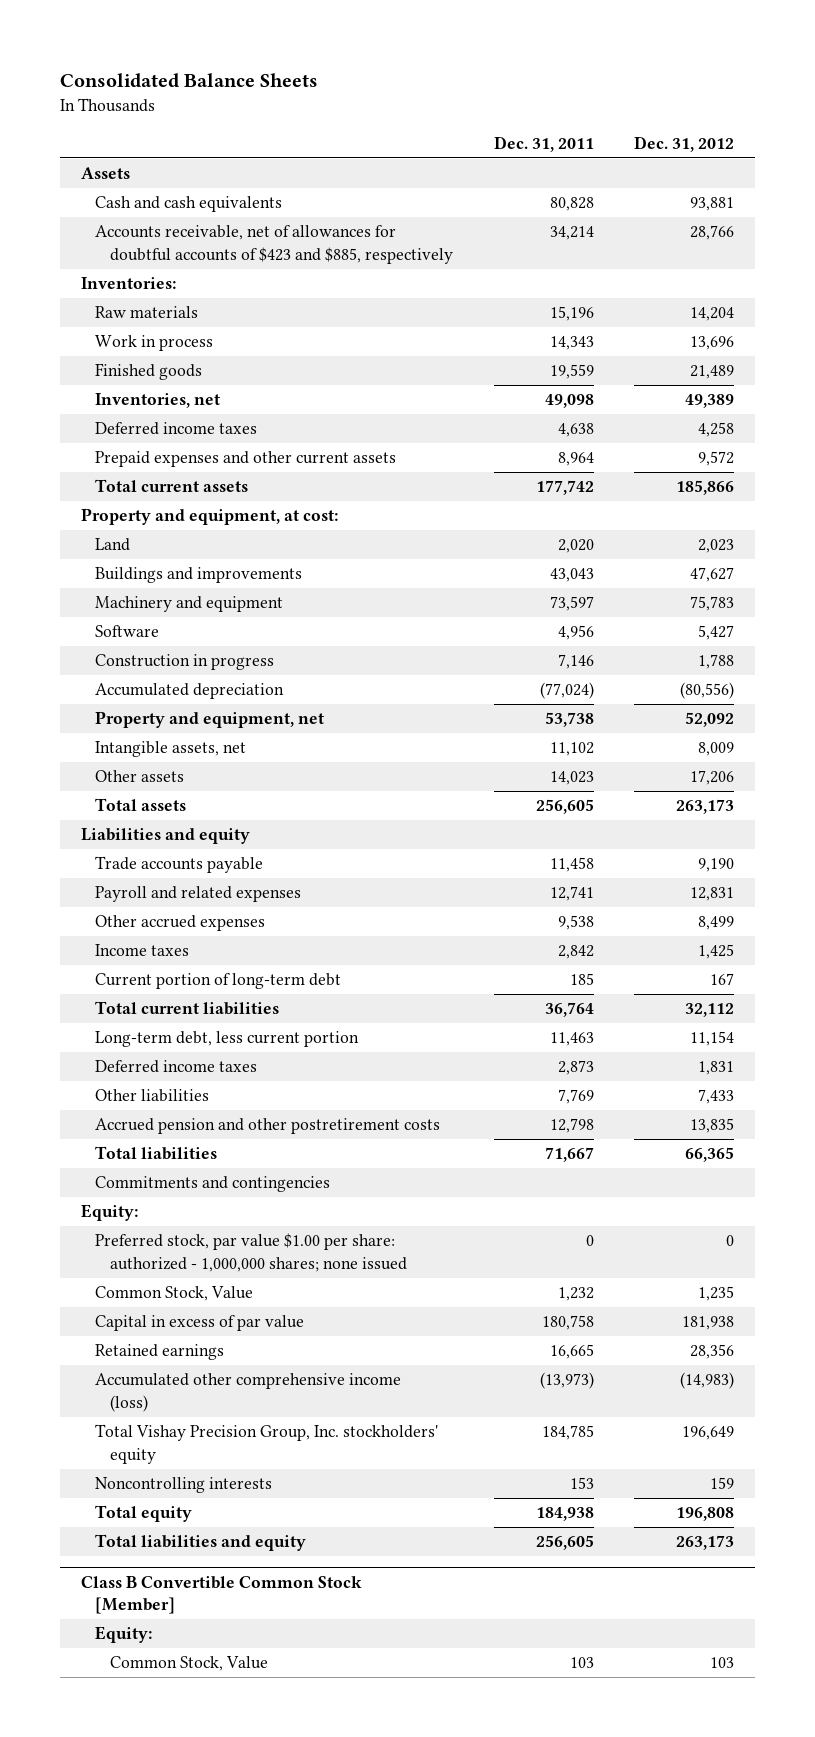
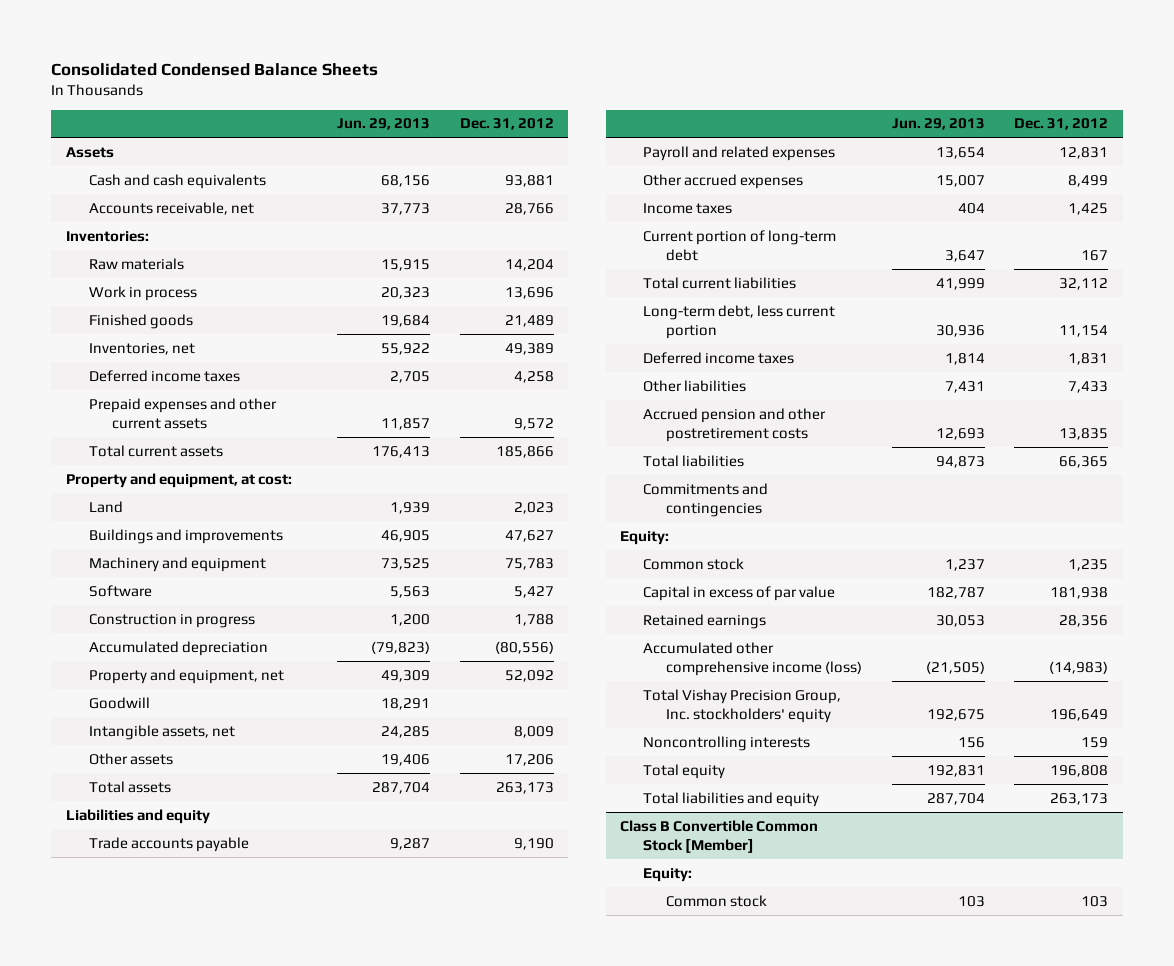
[60,73,319,89] Consolidated Balance Sheets -> [51,62,379,76] Consolidated Condensed Balance Sheets
[493,135,594,152] Dec. 31, 2011 -> none
none -> [337,118,431,131] Jun. 29, 2013
[95,225,453,264] Accounts receivable, net of allowances for doubtful accounts of $423 and $885, respectively -> [89,201,255,215] Accounts receivable, net
none -> [89,696,151,709] Goodwill
[95,1233,407,1272] Preferred stock, par value $1.00 per share: authorized - 1,000,000 shares; none issued -> none
[95,1286,254,1302] Common Stock, Value -> [643,557,745,570] Common stock
[109,1656,268,1672] Common Stock, Value -> [666,894,768,907] Common stock

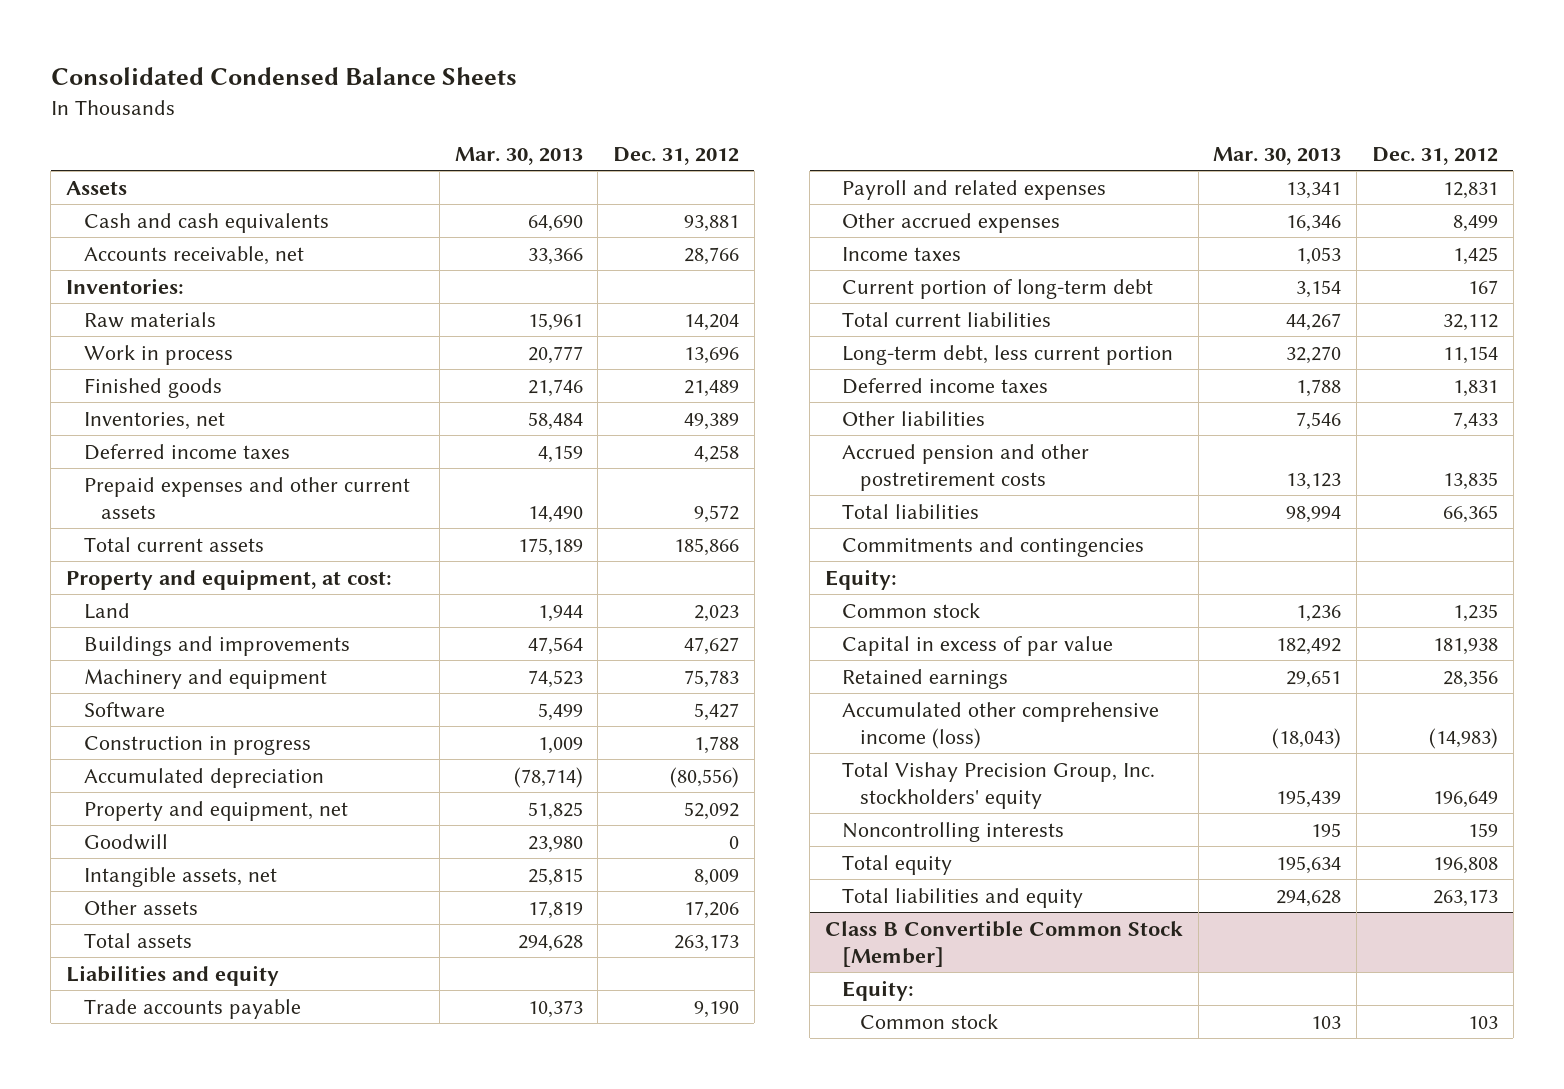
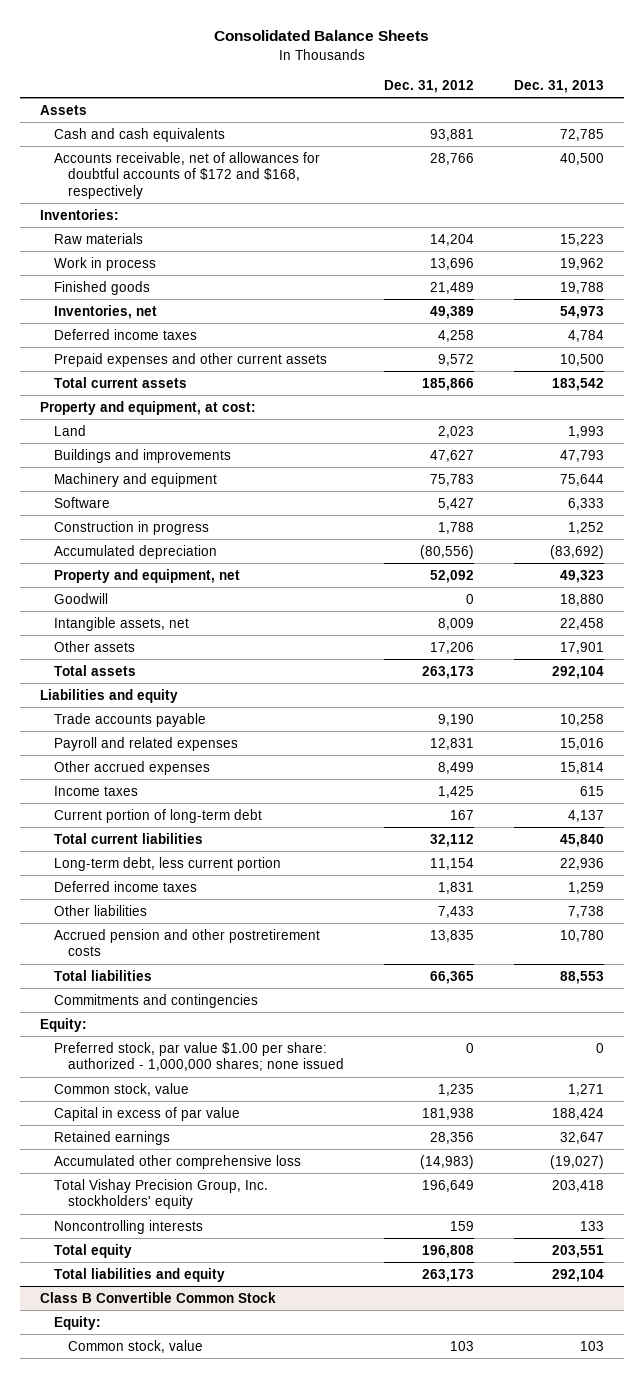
[50,67,517,86] Consolidated Condensed Balance Sheets -> [214,30,430,42] Consolidated Balance Sheets
[454,146,583,165] Mar. 30, 2013 -> none
none -> [513,80,604,94] Dec. 31, 2013
[83,245,304,265] Accounts receivable, net -> [53,151,320,200] Accounts receivable, net of allowances for doubtful accounts of $172 and $168, respectively
none -> [53,1041,344,1072] Preferred stock, par value $1.00 per share: authorized - 1,000,000 shares; none issued
[842,602,981,618] Common stock -> [53,1082,189,1096] Common stock, value
[842,701,1160,749] Accumulated other comprehensive income (loss) -> [53,1154,301,1169] Accumulated other comprehensive loss
[824,919,1183,967] Class B Convertible Common Stock [Member] -> [40,1291,277,1303] Class B Convertible Common Stock
[859,1013,998,1029] Common stock -> [67,1339,203,1353] Common stock, value

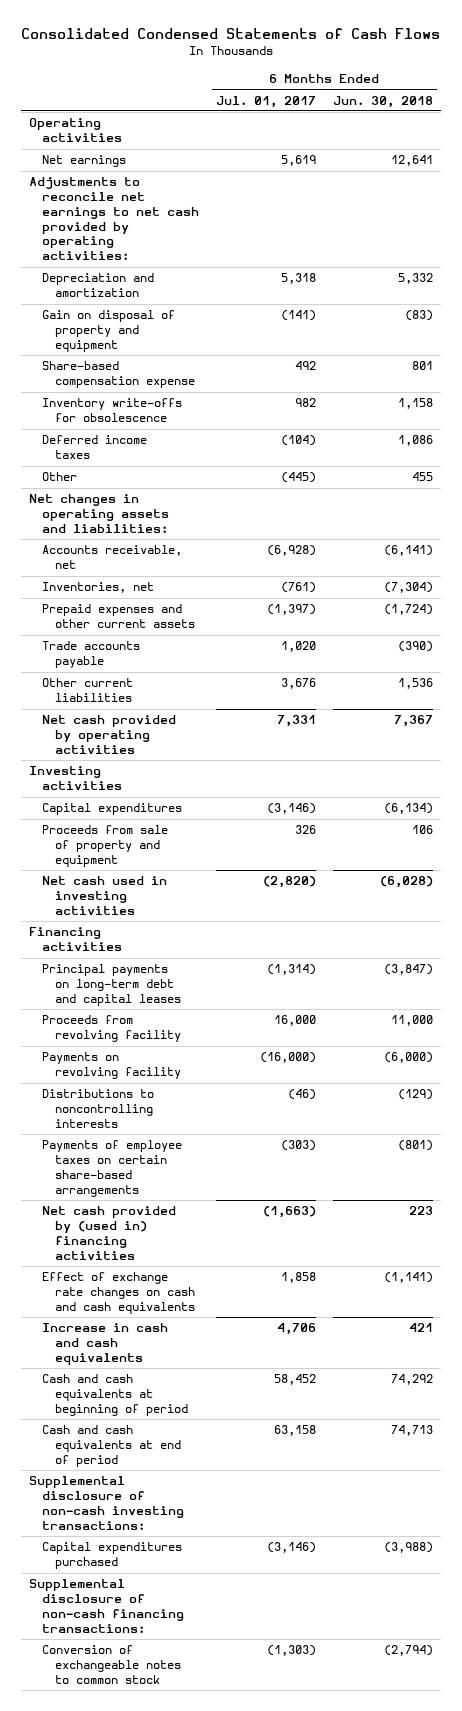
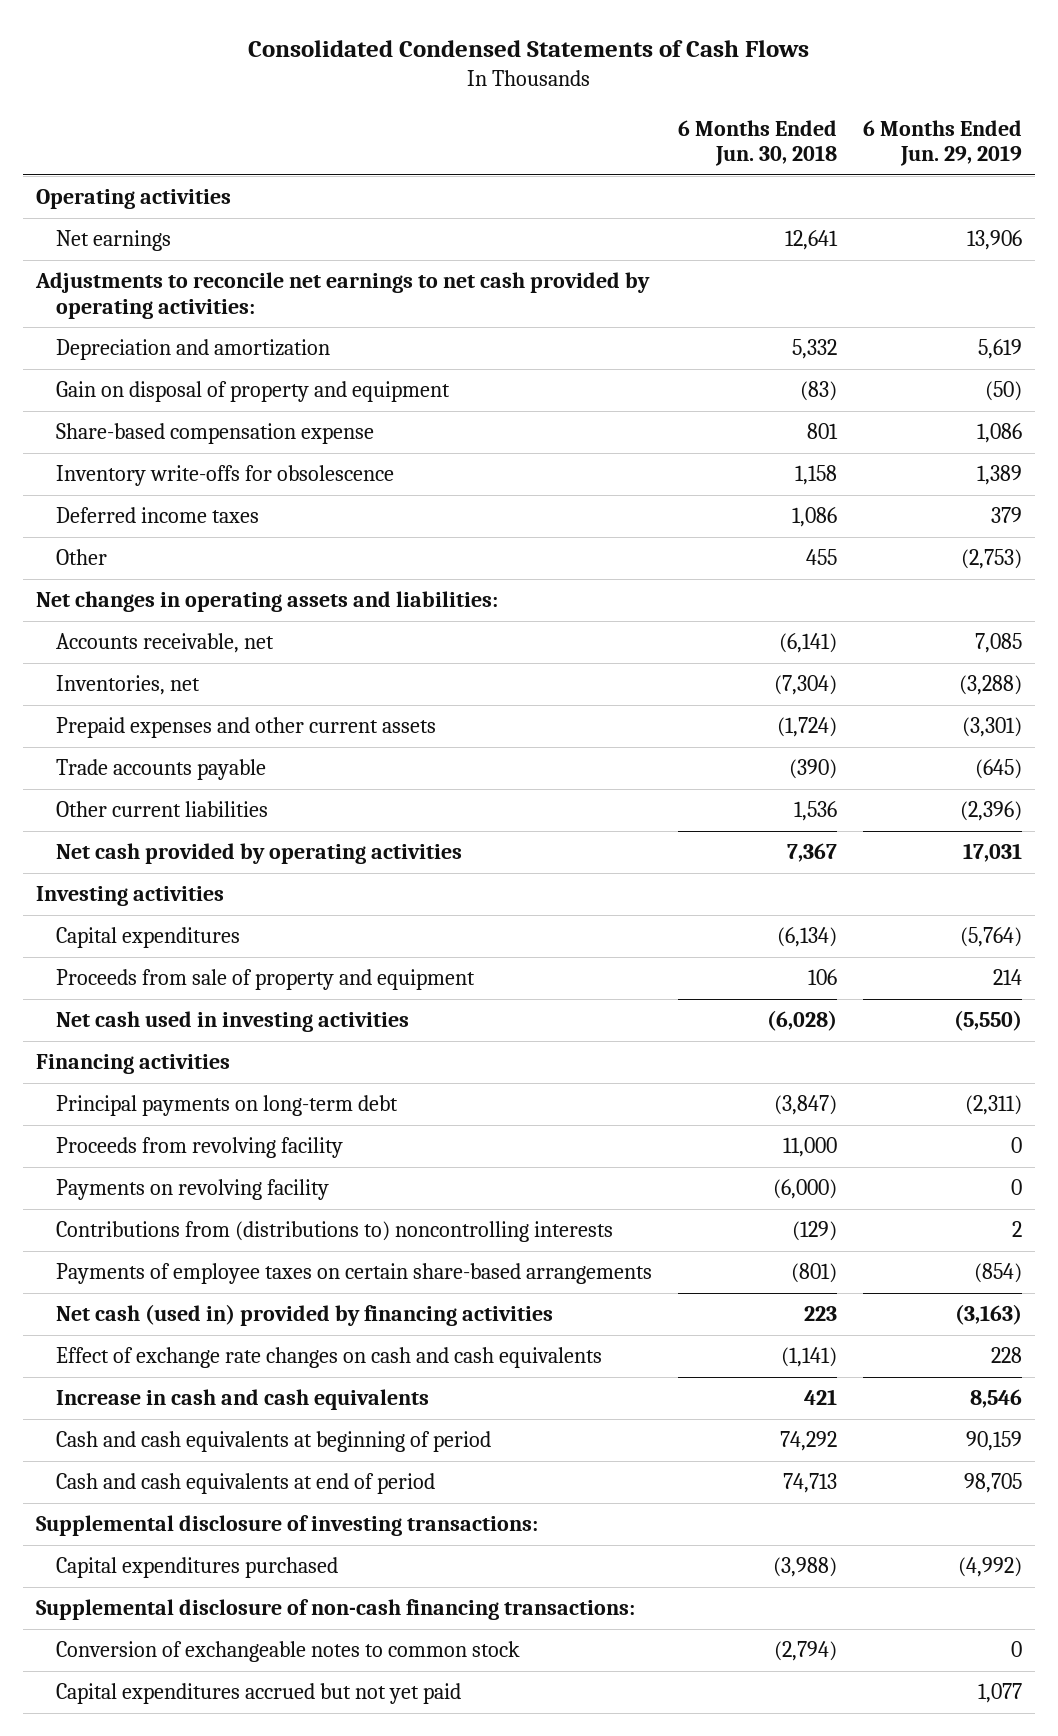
[215,95,316,108] Jul. 01, 2017 -> none
none -> [863,119,1023,167] 6 Months Ended Jun. 29, 2019
[42,964,182,1006] Principal payments on long-term debt and capital leases -> [56,1095,399,1117] Principal payments on long-term debt
[42,1089,155,1128] Distributions to noncontrolling interests -> [56,1221,614,1243] Contributions from (distributions to) noncontrolling interests
[42,1206,177,1260] Net cash provided by (used in) financing activities -> [56,1304,554,1327] Net cash (used in) provided by financing activities
[29,1476,185,1530] Supplemental disclosure of non-cash investing transactions: -> [36,1515,539,1537] Supplemental disclosure of investing transactions:
none -> [56,1683,462,1705] Capital expenditures accrued but not yet paid

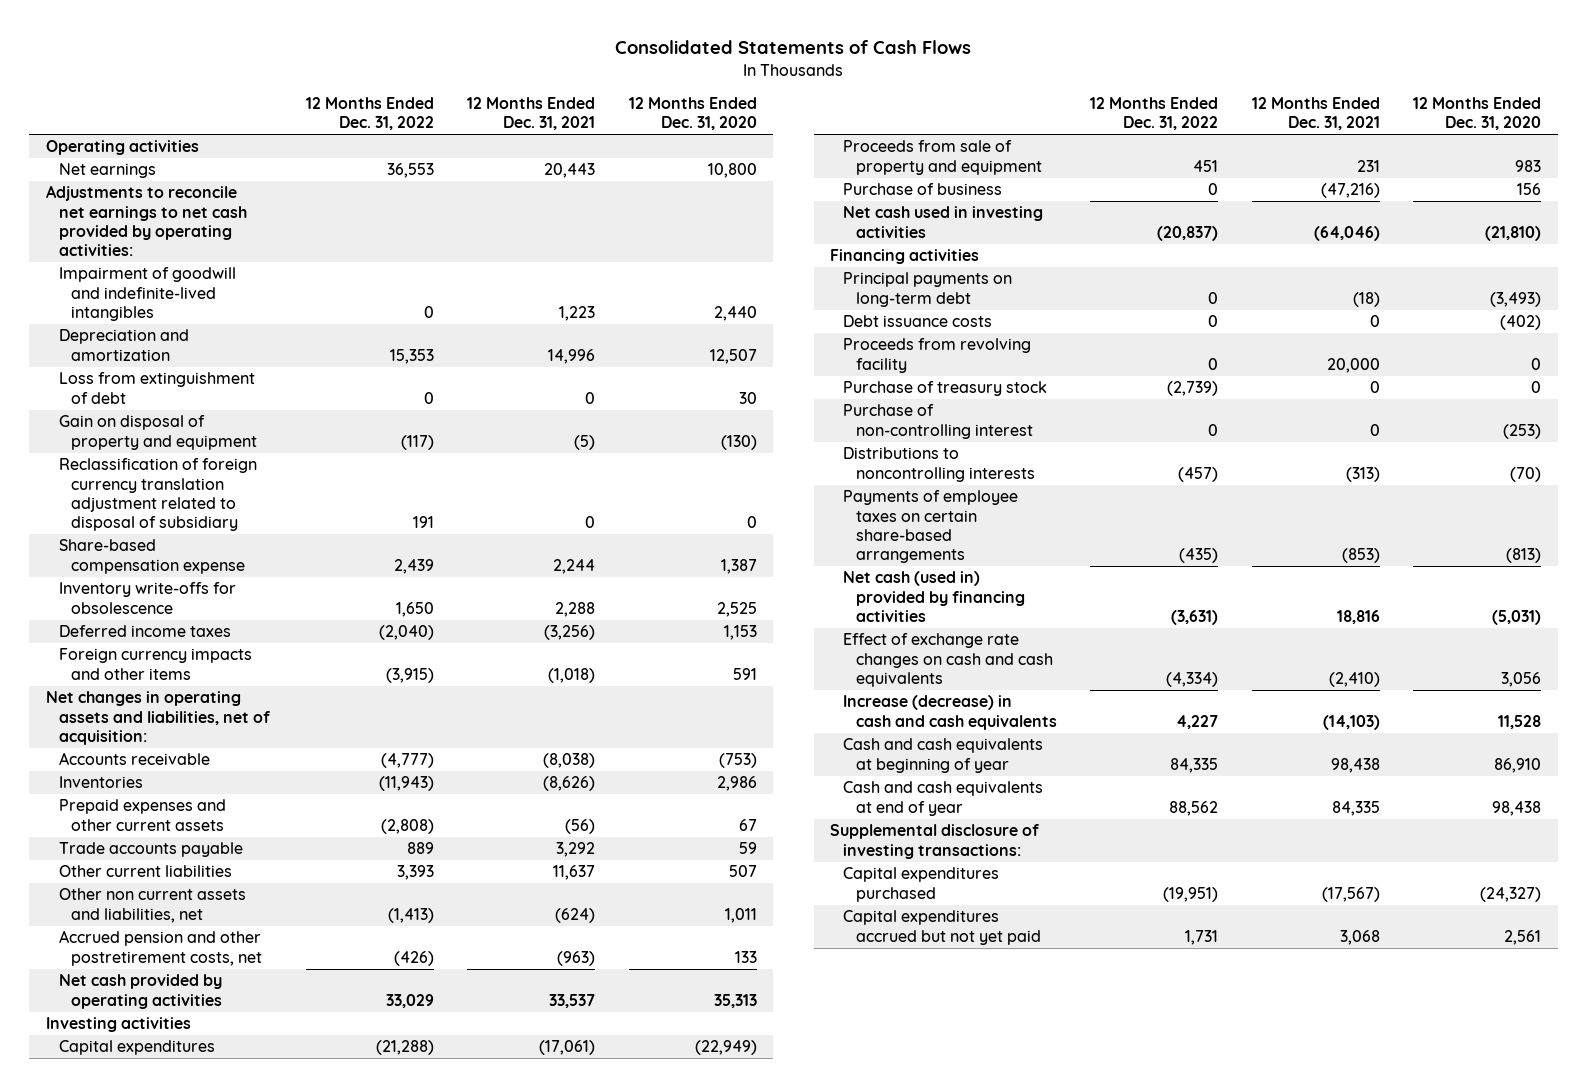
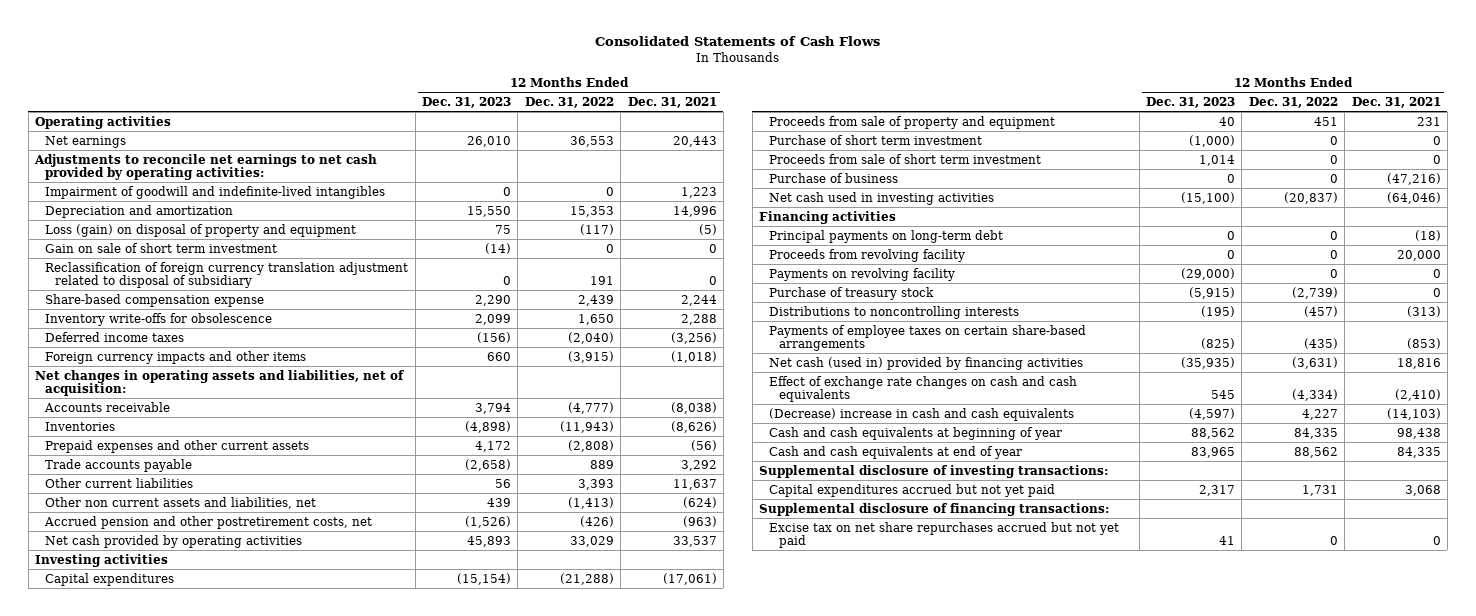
[628,97,757,131] 12 Months Ended Dec. 31, 2020 -> none
none -> [421,96,511,108] Dec. 31, 2023
[58,372,255,404] Loss from extinguishment of debt -> none
[58,415,258,450] Gain on disposal of property and equipment -> [45,223,357,237] Loss (gain) on disposal of property and equipment
none -> [45,242,278,253] Gain on sale of short term investment
none -> [769,134,983,145] Purchase of short term investment
none -> [769,153,1042,164] Proceeds from sale of short term investment
[843,315,993,328] Debt issuance costs -> none
none -> [769,267,956,281] Payments on revolving facility
[843,404,1033,439] Purchase of non-controlling interest -> none
[843,695,1057,730] Increase (decrease) in cash and cash equivalents -> [769,407,1075,421] (Decrease) increase in cash and cash equivalents
[843,867,1000,902] Capital expenditures purchased -> none
none -> [759,502,1110,516] Supplemental disclosure of financing transactions:
none -> [769,521,1120,548] Excise tax on net share repurchases accrued but not yet paid

